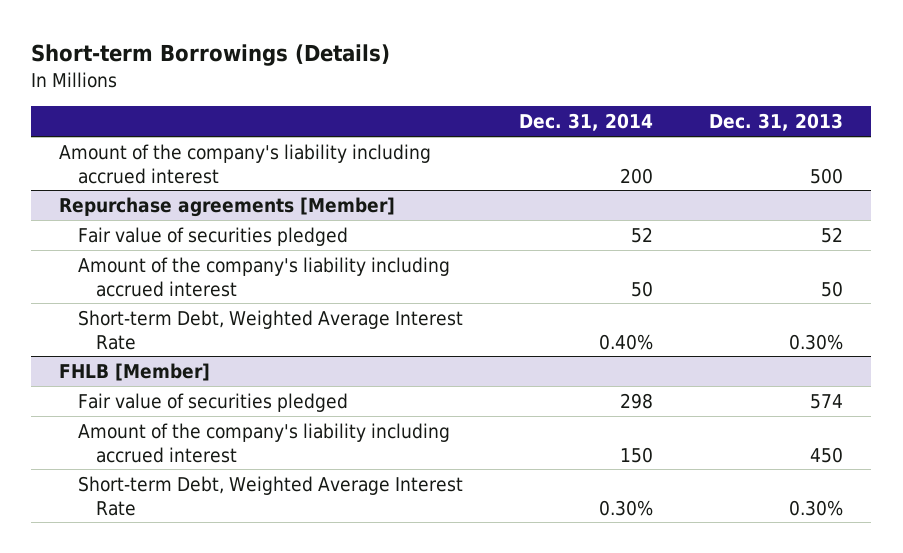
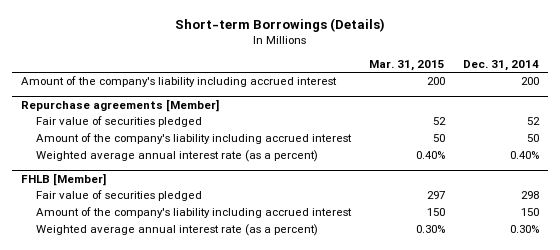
[709,113,844,132] Dec. 31, 2013 -> none
none -> [368,60,445,72] Mar. 31, 2015
[77,309,463,350] Short-term Debt, Weighted Average Interest Rate -> [36,150,319,163] Weighted average annual interest rate (as a percent)
[77,475,463,516] Short-term Debt, Weighted Average Interest Rate -> [36,224,319,237] Weighted average annual interest rate (as a percent)

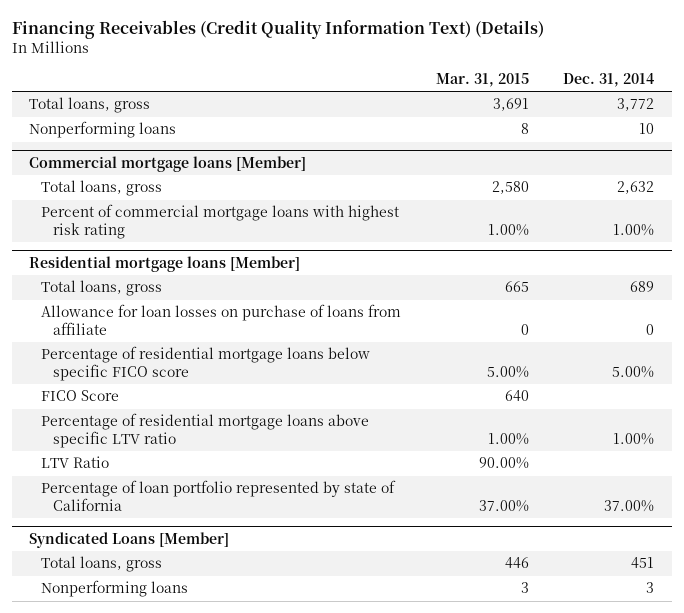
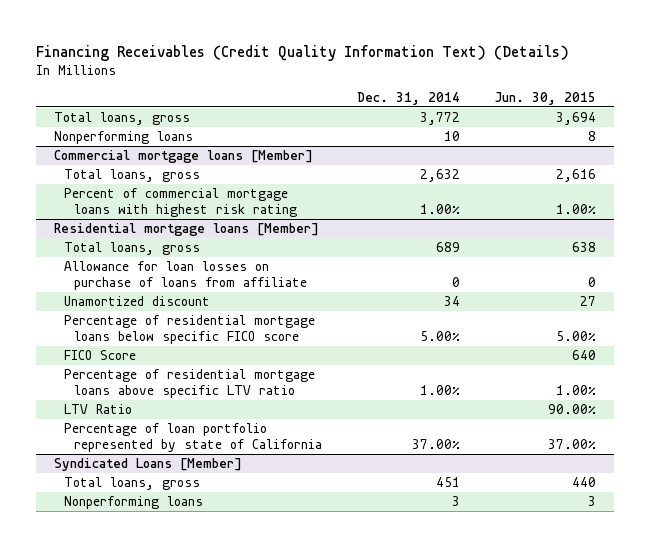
[435,73,529,88] Mar. 31, 2015 -> none
none -> [495,91,597,105] Jun. 30, 2015
none -> [63,296,210,307] Unamortized discount

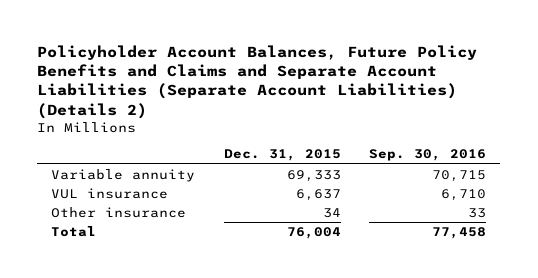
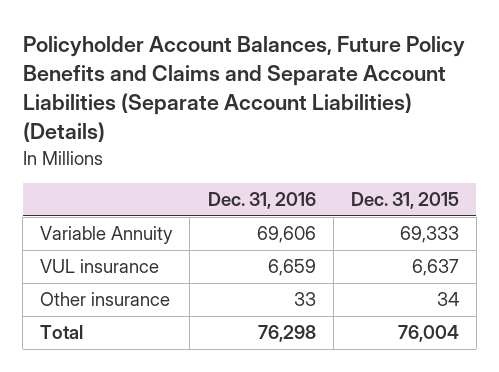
[37,44,478,119] Policyholder Account Balances, Future Policy Benefits and Claims and Separate Account Liabilities (Separate Account Liabilities) (Details 2) -> [22,36,465,143] Policyholder Account Balances, Future Policy Benefits and Claims and Separate Account Liabilities (Separate Account Liabilities) (Details)
[369,149,487,162] Sep. 30, 2016 -> none
none -> [207,192,316,210] Dec. 31, 2016
[51,169,196,183] Variable annuity -> [40,226,174,245] Variable Annuity

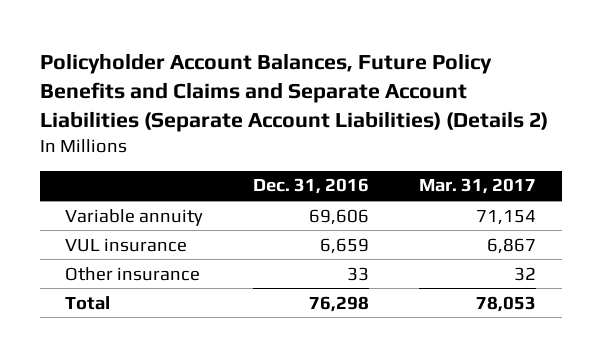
[22,36,465,143] Policyholder Account Balances, Future Policy Benefits and Claims and Separate Account Liabilities (Separate Account Liabilities) (Details) -> [40,52,549,132] Policyholder Account Balances, Future Policy Benefits and Claims and Separate Account Liabilities (Separate Account Liabilities) (Details 2)
[350,192,459,210] Dec. 31, 2015 -> none
none -> [419,178,537,195] Mar. 31, 2017
[40,226,174,245] Variable Annuity -> [65,208,204,226] Variable annuity

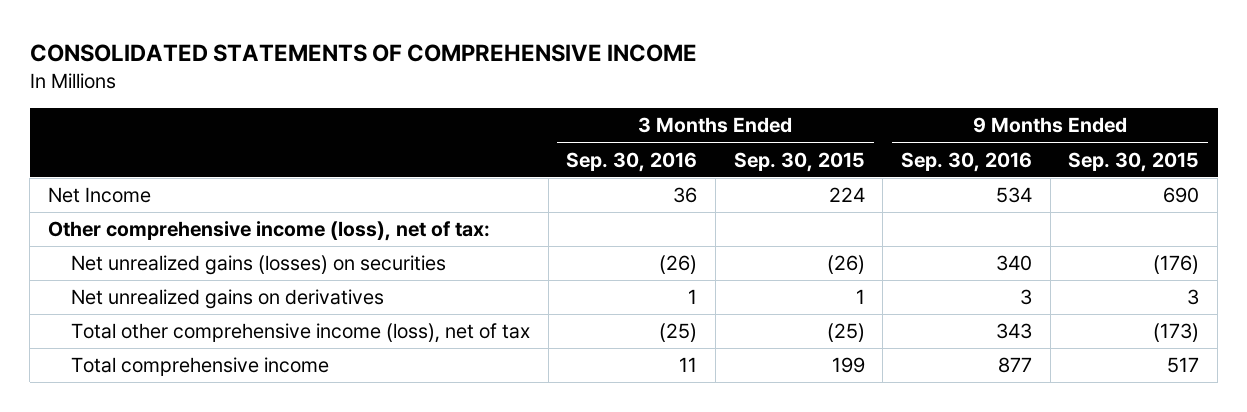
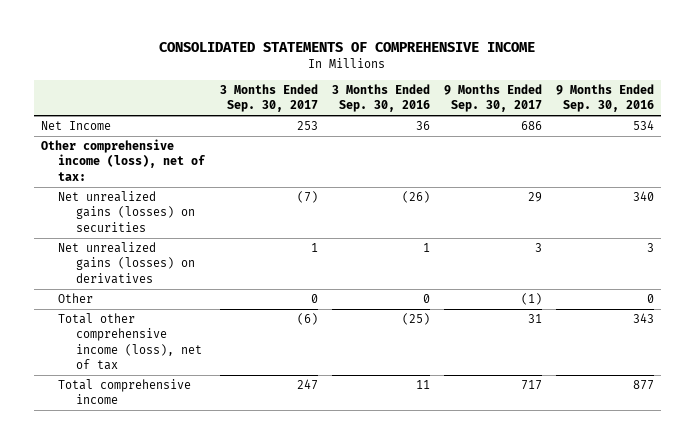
[733,151,865,172] Sep. 30, 2015 -> none
[1068,151,1200,172] Sep. 30, 2015 -> none
none -> [219,83,318,113] 3 Months Ended Sep. 30, 2017
none -> [443,83,542,113] 9 Months Ended Sep. 30, 2017
[70,289,384,310] Net unrealized gains on derivatives -> [58,242,195,284] Net unrealized gains (losses) on derivatives
none -> [58,293,94,304] Other

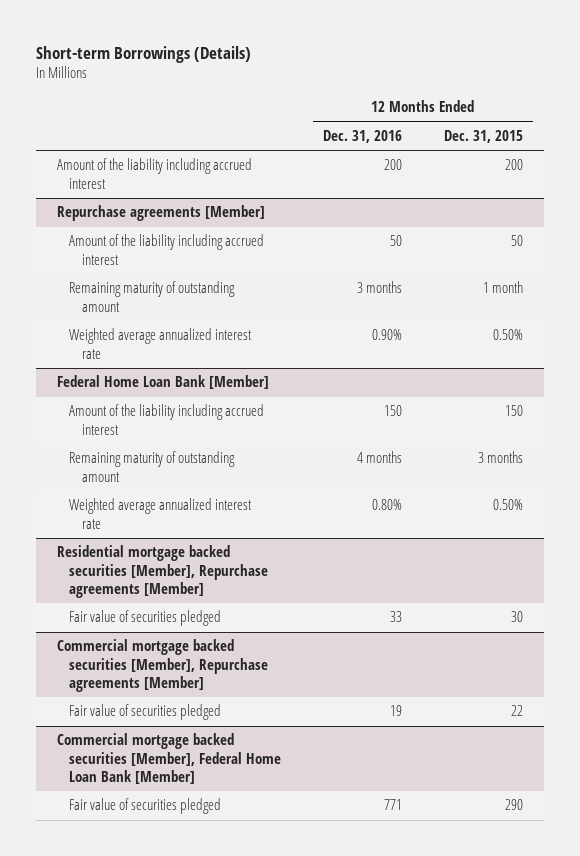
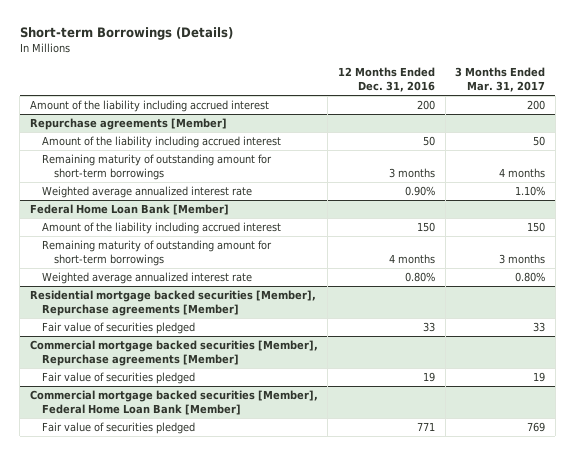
[443,129,523,143] Dec. 31, 2015 -> none
none -> [455,67,546,92] 3 Months Ended Mar. 31, 2017
[69,281,236,312] Remaining maturity of outstanding amount -> [42,154,273,181] Remaining maturity of outstanding amount for short-term borrowings
[69,451,236,482] Remaining maturity of outstanding amount -> [42,240,273,267] Remaining maturity of outstanding amount for short-term borrowings

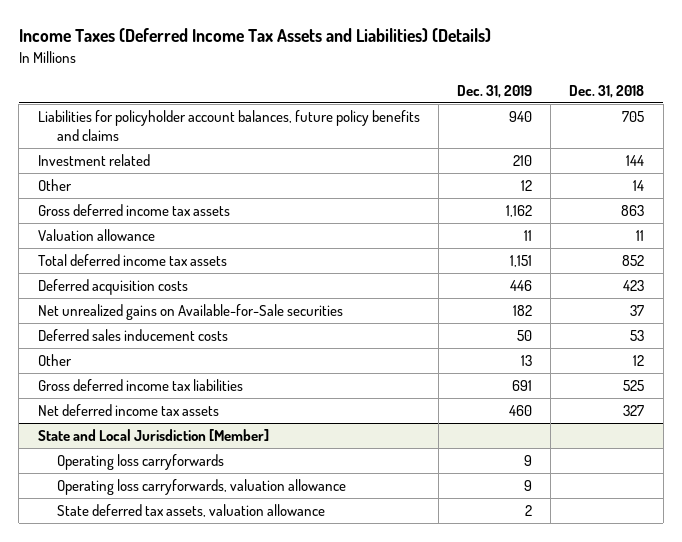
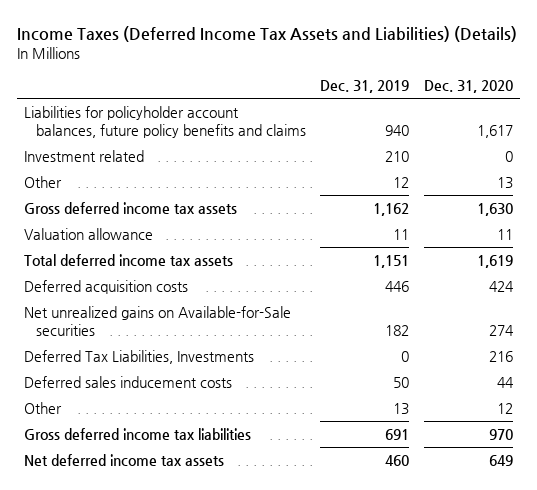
[569,84,645,98] Dec. 31, 2018 -> none
none -> [423,80,513,94] Dec. 31, 2020
none -> [24,350,255,365] Deferred Tax Liabilities, Investments
[37,429,269,442] State and Local Jurisdiction [Member] -> none
[57,454,225,471] Operating loss carryforwards -> none
[57,479,347,496] Operating loss carryforwards, valuation allowance -> none
[57,504,326,518] State deferred tax assets, valuation allowance -> none

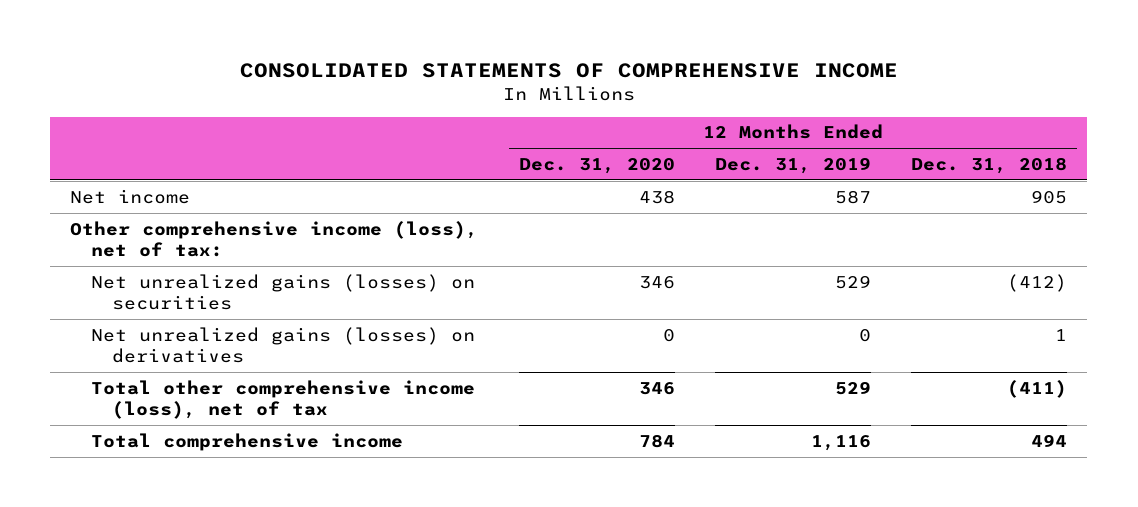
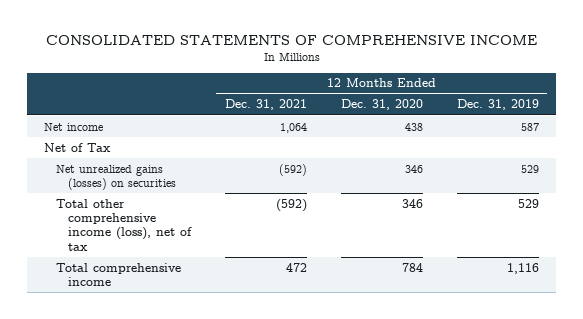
[911,157,1068,175] Dec. 31, 2018 -> none
none -> [224,99,307,111] Dec. 31, 2021
[70,220,479,257] Other comprehensive income (loss), net of tax: -> [44,142,112,152] Net of Tax
[91,326,476,363] Net unrealized gains (losses) on derivatives -> none

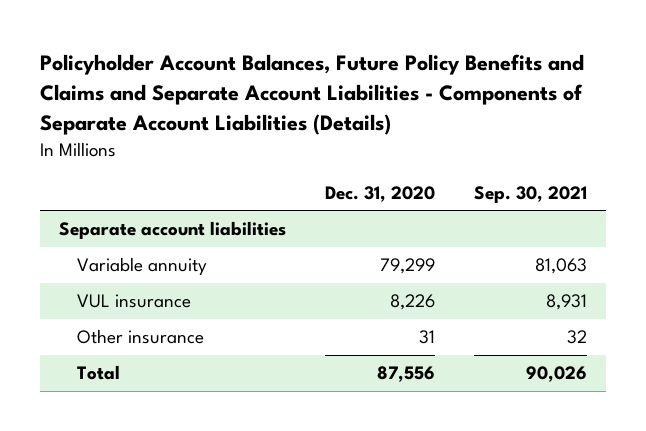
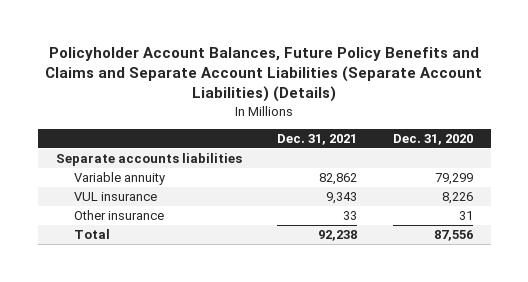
[40,53,585,135] Policyholder Account Balances, Future Policy Benefits and Claims and Separate Account Liabilities - Components of Separate Account Liabilities (Details) -> [45,46,483,103] Policyholder Account Balances, Future Policy Benefits and Claims and Separate Account Liabilities (Separate Account Liabilities) (Details)
[473,185,587,203] Sep. 30, 2021 -> none
none -> [277,133,358,145] Dec. 31, 2021
[59,221,287,240] Separate account liabilities -> [55,153,242,167] Separate accounts liabilities

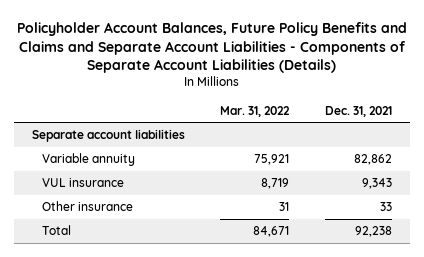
[45,46,483,103] Policyholder Account Balances, Future Policy Benefits and Claims and Separate Account Liabilities (Separate Account Liabilities) (Details) -> [16,22,407,74] Policyholder Account Balances, Future Policy Benefits and Claims and Separate Account Liabilities - Components of Separate Account Liabilities (Details)
[392,133,473,145] Dec. 31, 2020 -> none
none -> [220,105,291,117] Mar. 31, 2022
[55,153,242,167] Separate accounts liabilities -> [32,129,186,143] Separate account liabilities

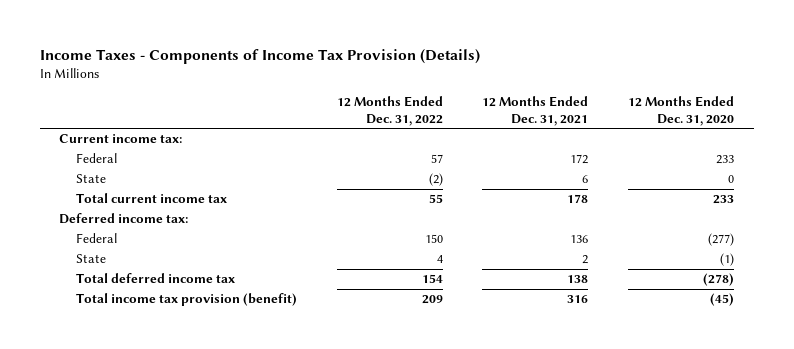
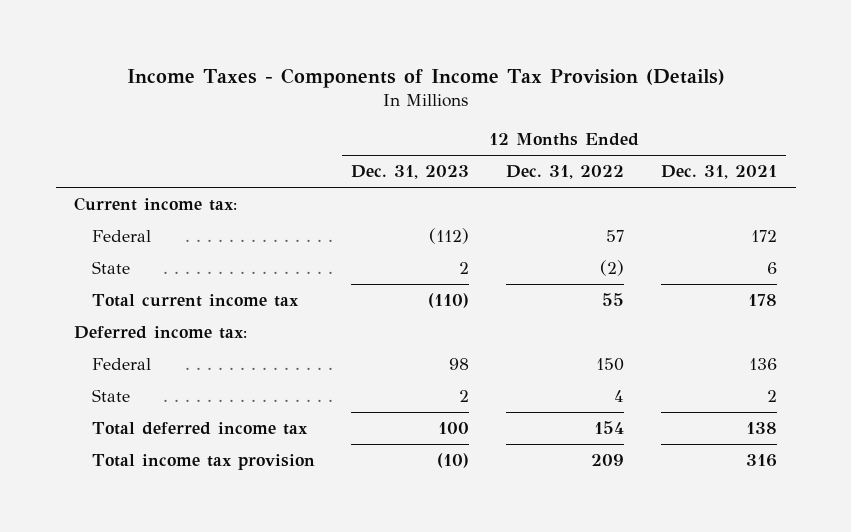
[628,96,735,126] 12 Months Ended Dec. 31, 2020 -> none
none -> [351,165,470,180] Dec. 31, 2023
[75,293,297,307] Total income tax provision (benefit) -> [91,453,315,470] Total income tax provision

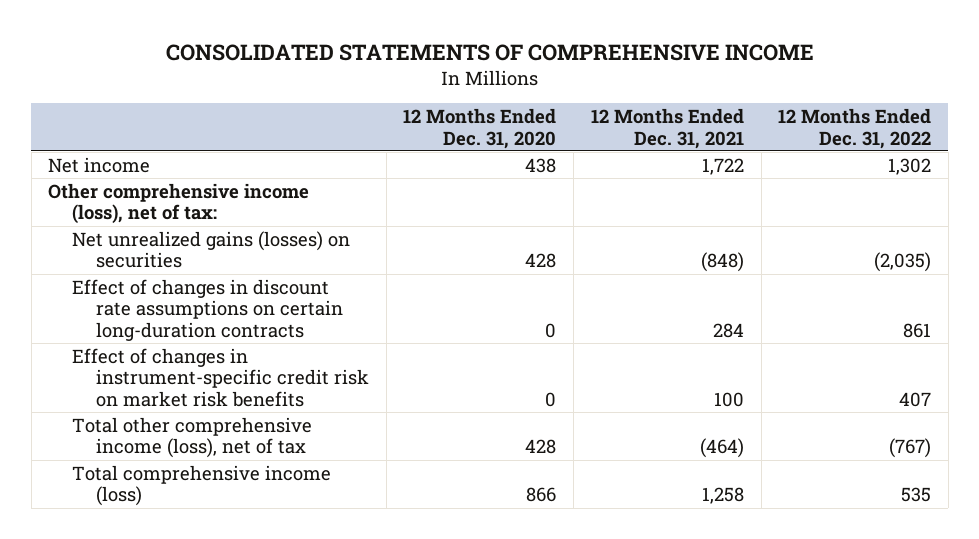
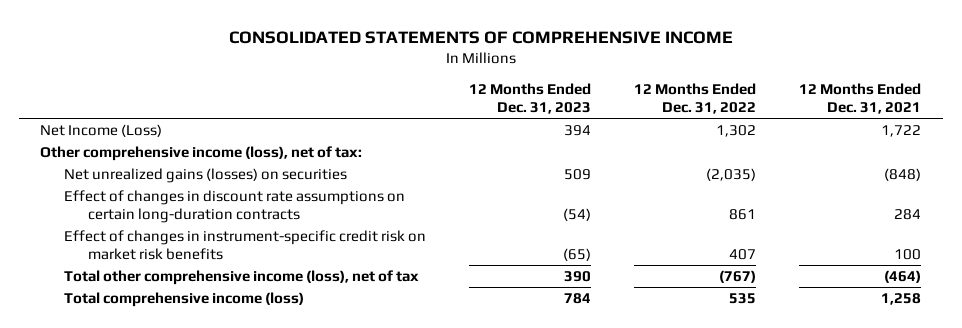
[403,108,557,149] 12 Months Ended Dec. 31, 2020 -> none
none -> [469,83,592,115] 12 Months Ended Dec. 31, 2023
[48,156,151,173] Net income -> [40,123,163,137] Net Income (Loss)

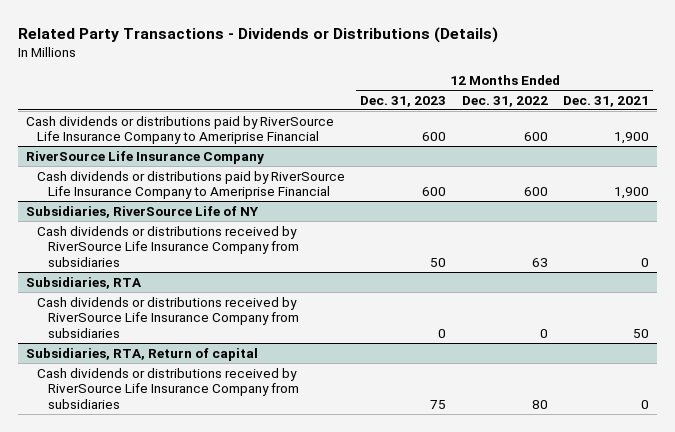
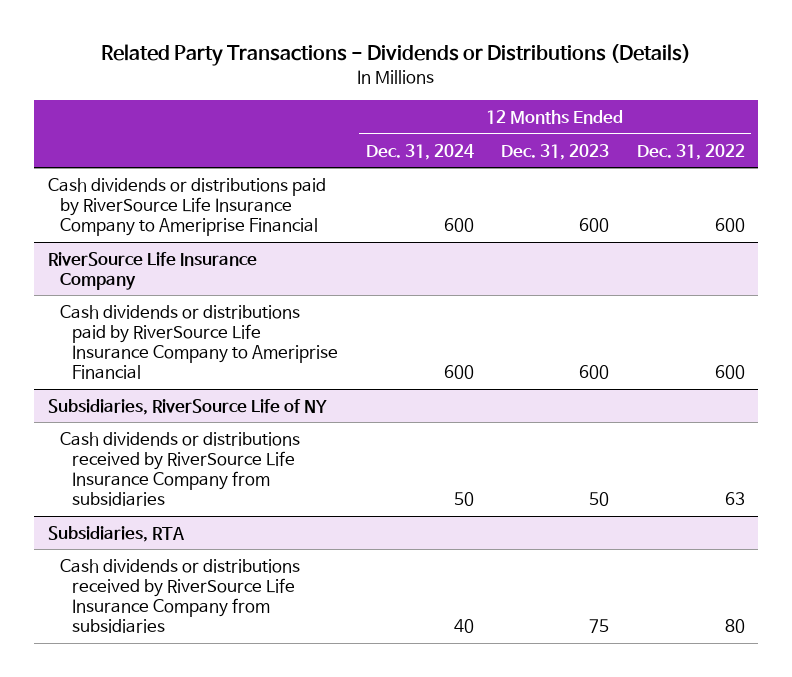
[563,95,650,107] Dec. 31, 2021 -> none
none -> [365,143,474,160] Dec. 31, 2024
[36,296,300,338] Cash dividends or distributions received by RiverSource Life Insurance Company from subsidiaries -> none
[25,347,258,361] Subsidiaries, RTA, Return of capital -> none

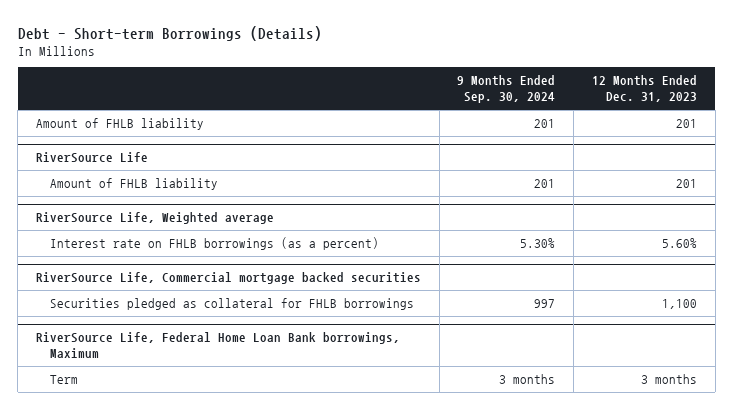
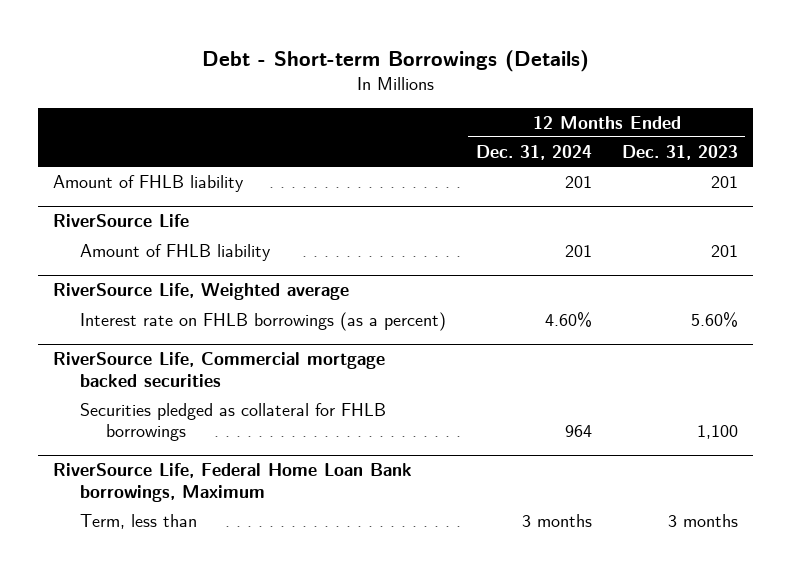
[457,75,556,104] 9 Months Ended Sep. 30, 2024 -> none
none -> [475,144,592,160] Dec. 31, 2024
[50,375,79,385] Term -> [79,513,197,529] Term, less than

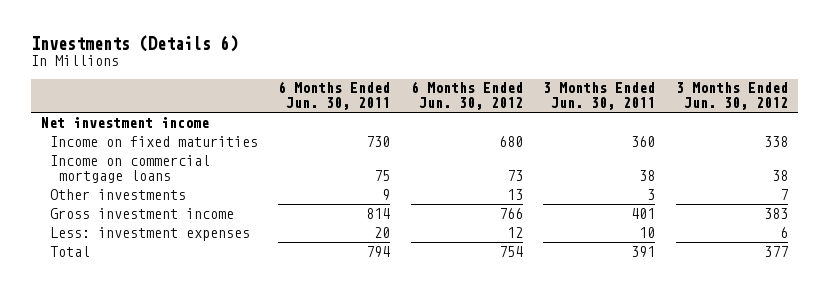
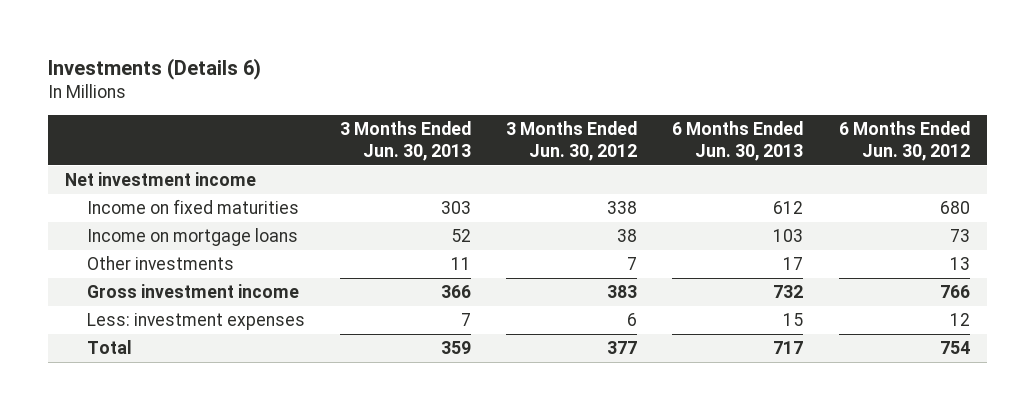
[278,81,391,111] 6 Months Ended Jun. 30, 2011 -> none
[543,82,656,111] 3 Months Ended Jun. 30, 2011 -> none
none -> [339,121,471,161] 3 Months Ended Jun. 30, 2013
none -> [672,121,804,161] 6 Months Ended Jun. 30, 2013
[50,154,211,183] Income on commercial mortgage loans -> [86,228,298,247] Income on mortgage loans

